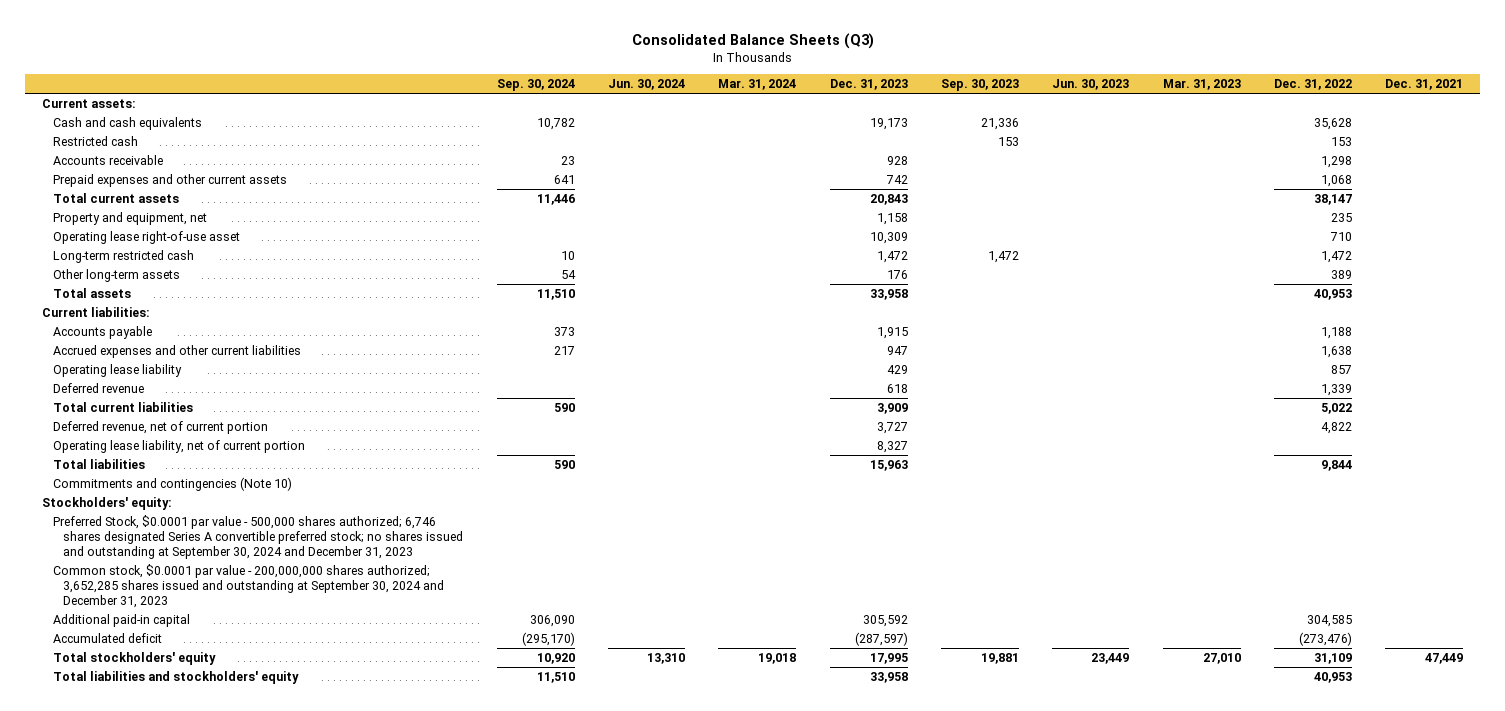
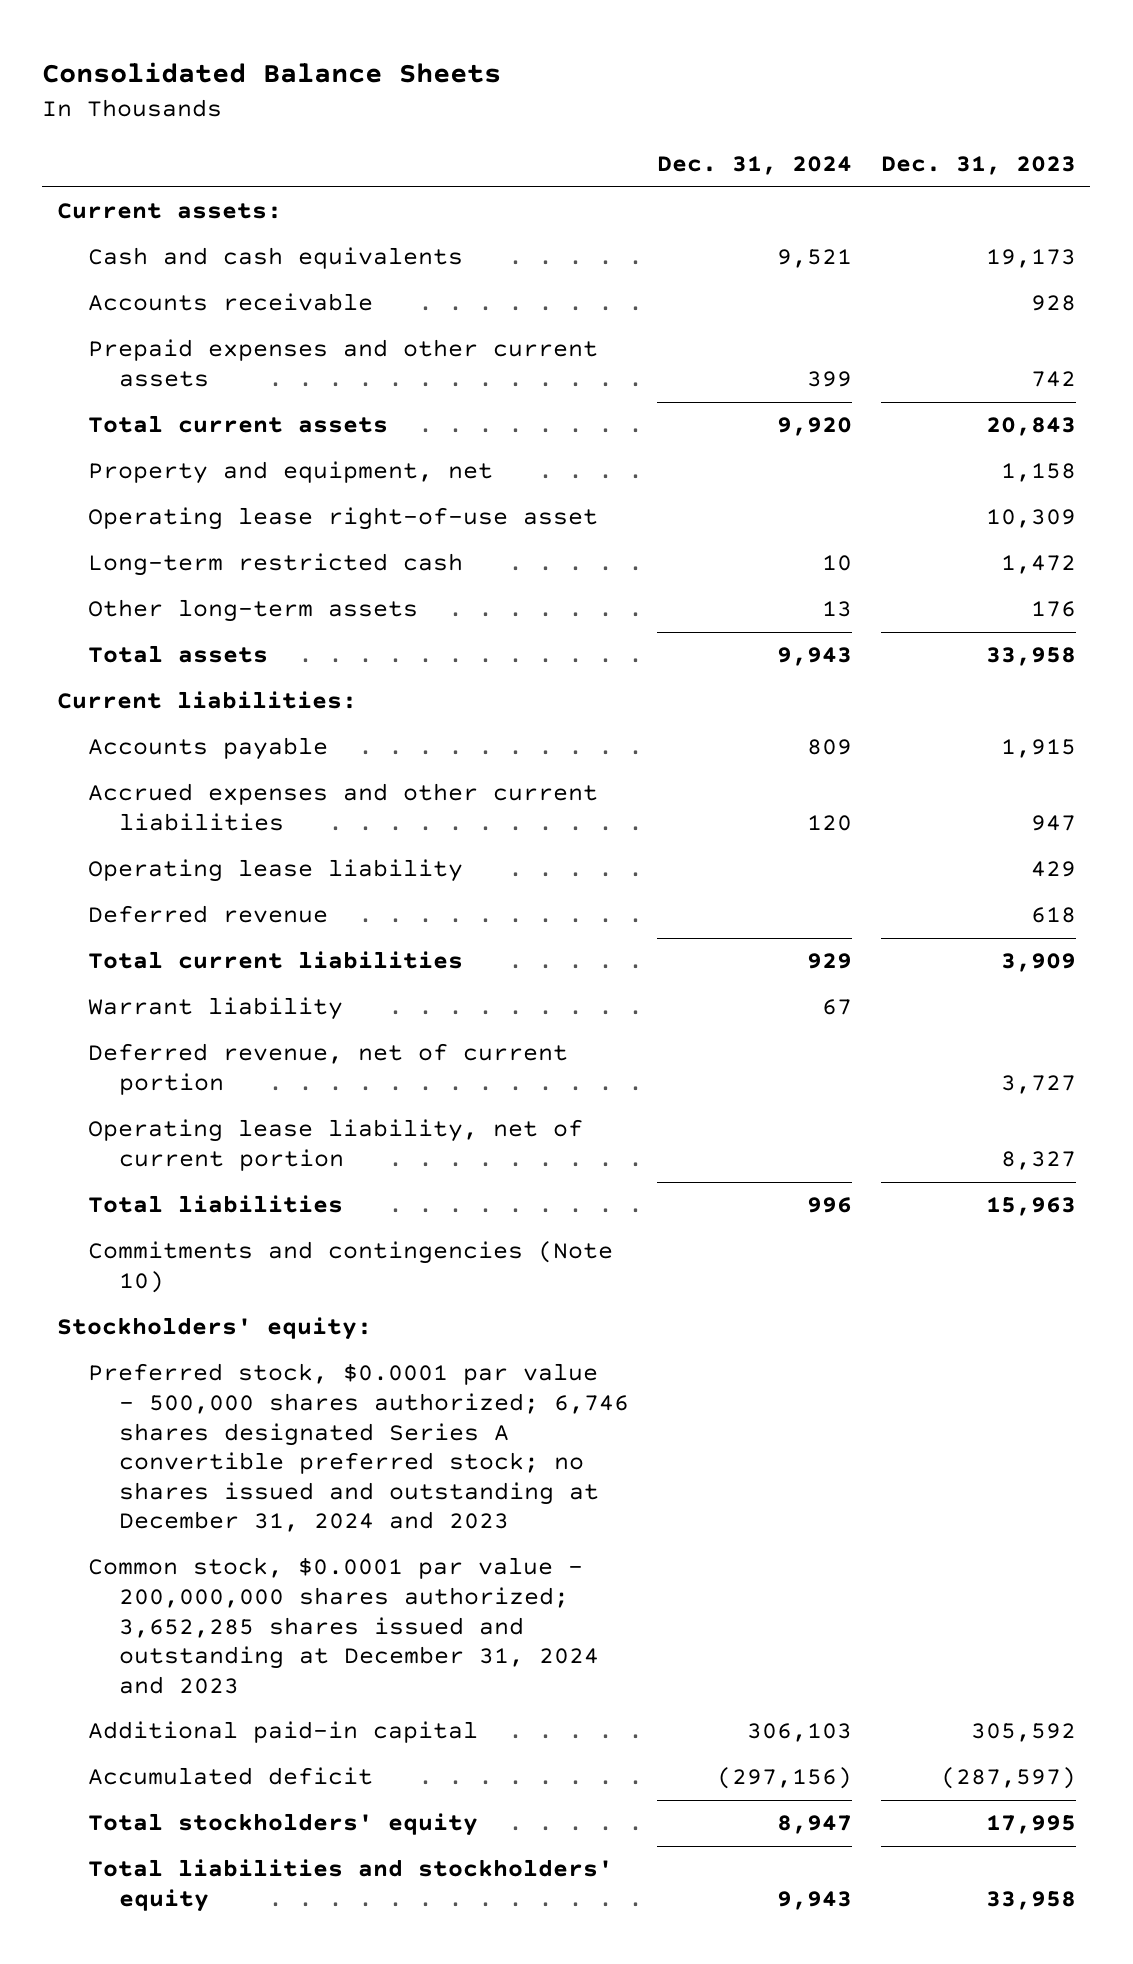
[631,32,874,49] Consolidated Balance Sheets (Q3) -> [42,61,502,83] Consolidated Balance Sheets
[496,79,575,92] Sep. 30, 2024 -> none
[608,79,686,91] Jun. 30, 2024 -> none
[718,79,797,91] Mar. 31, 2024 -> none
[941,79,1020,92] Sep. 30, 2023 -> none
[1052,79,1130,91] Jun. 30, 2023 -> none
[1162,79,1241,91] Mar. 31, 2023 -> none
[1274,79,1353,91] Dec. 31, 2022 -> none
[1385,79,1464,91] Dec. 31, 2021 -> none
none -> [657,156,853,176] Dec. 31, 2024
[52,135,138,146] Restricted cash -> none
none -> [87,997,343,1021] Warrant liability
[52,514,464,559] Preferred Stock, $0.0001 par value - 500,000 shares authorized; 6,746 shares designated Series A convertible preferred stock; no shares issued and outstanding at September 30, 2024 and December 31, 2023 -> [87,1363,629,1533] Preferred stock, $0.0001 par value - 500,000 shares authorized; 6,746 shares designated Series A convertible preferred stock; no shares issued and outstanding at December 31, 2024 and 2023
[52,563,445,608] Common stock, $0.0001 par value - 200,000,000 shares authorized; 3,652,285 shares issued and outstanding at September 30, 2024 and December 31, 2023 -> [87,1557,599,1694] Common stock, $0.0001 par value - 200,000,000 shares authorized; 3,652,285 shares issued and outstanding at December 31, 2024 and 2023

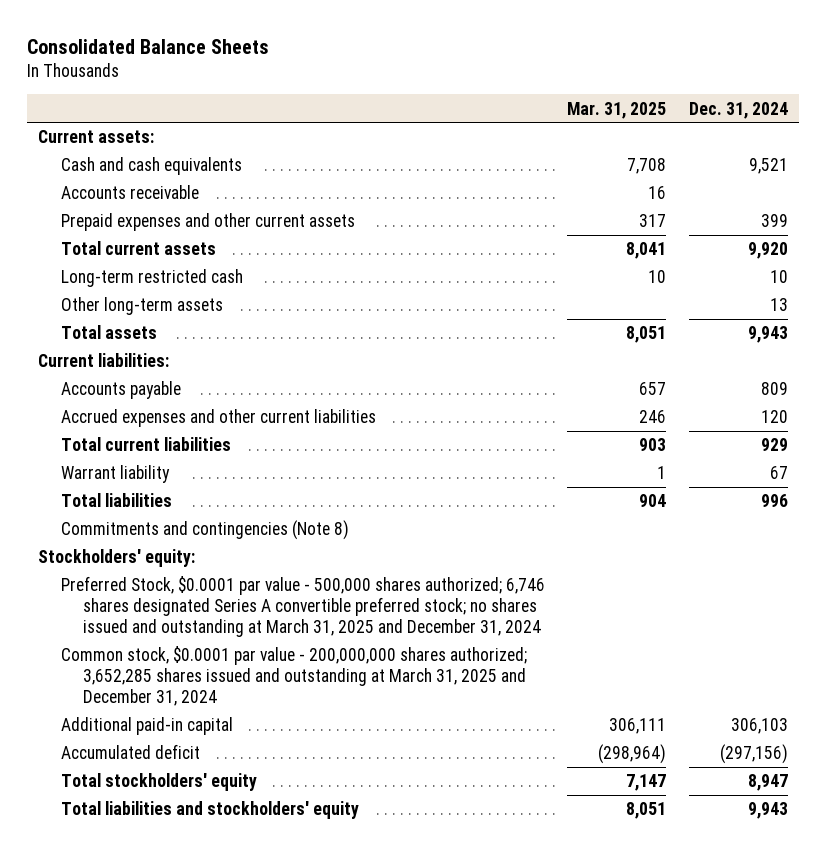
[881,156,1077,176] Dec. 31, 2023 -> none
none -> [567,101,667,119] Mar. 31, 2025
[87,461,493,485] Property and equipment, net -> none
[87,507,598,531] Operating lease right-of-use asset -> none
[87,859,463,883] Operating lease liability -> none
[87,905,328,924] Deferred revenue -> none
[87,1043,568,1095] Deferred revenue, net of current portion -> none
[87,1119,583,1171] Operating lease liability, net of current portion -> none
[87,1241,613,1293] Commitments and contingencies (Note 10) -> [60,520,349,541] Commitments and contingencies (Note 8)
[87,1363,629,1533] Preferred stock, $0.0001 par value - 500,000 shares authorized; 6,746 shares designated Series A convertible preferred stock; no shares issued and outstanding at December 31, 2024 and 2023 -> [60,576,545,638] Preferred Stock, $0.0001 par value - 500,000 shares authorized; 6,746 shares designated Series A convertible preferred stock; no shares issued and outstanding at March 31, 2025 and December 31, 2024
[87,1557,599,1694] Common stock, $0.0001 par value - 200,000,000 shares authorized; 3,652,285 shares issued and outstanding at December 31, 2024 and 2023 -> [60,646,527,707] Common stock, $0.0001 par value - 200,000,000 shares authorized; 3,652,285 shares issued and outstanding at March 31, 2025 and December 31, 2024

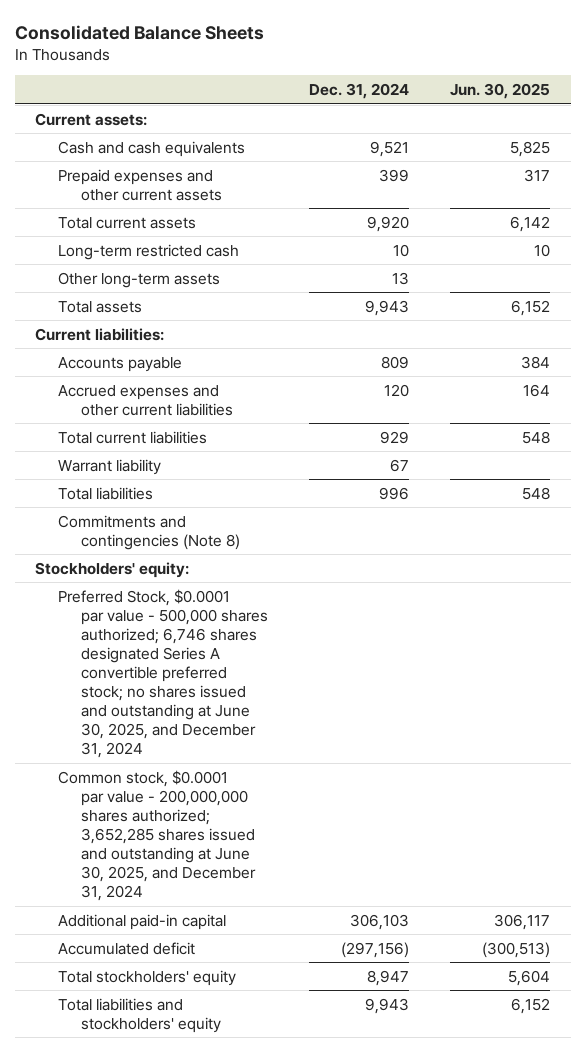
[567,101,667,119] Mar. 31, 2025 -> none
none -> [450,82,551,99] Jun. 30, 2025
[60,185,199,200] Accounts receivable -> none
[60,576,545,638] Preferred Stock, $0.0001 par value - 500,000 shares authorized; 6,746 shares designated Series A convertible preferred stock; no shares issued and outstanding at March 31, 2025 and December 31, 2024 -> [58,588,269,759] Preferred Stock, $0.0001 par value - 500,000 shares authorized; 6,746 shares designated Series A convertible preferred stock; no shares issued and outstanding at June 30, 2025, and December 31, 2024
[60,646,527,707] Common stock, $0.0001 par value - 200,000,000 shares authorized; 3,652,285 shares issued and outstanding at March 31, 2025 and December 31, 2024 -> [58,769,257,901] Common stock, $0.0001 par value - 200,000,000 shares authorized; 3,652,285 shares issued and outstanding at June 30, 2025, and December 31, 2024

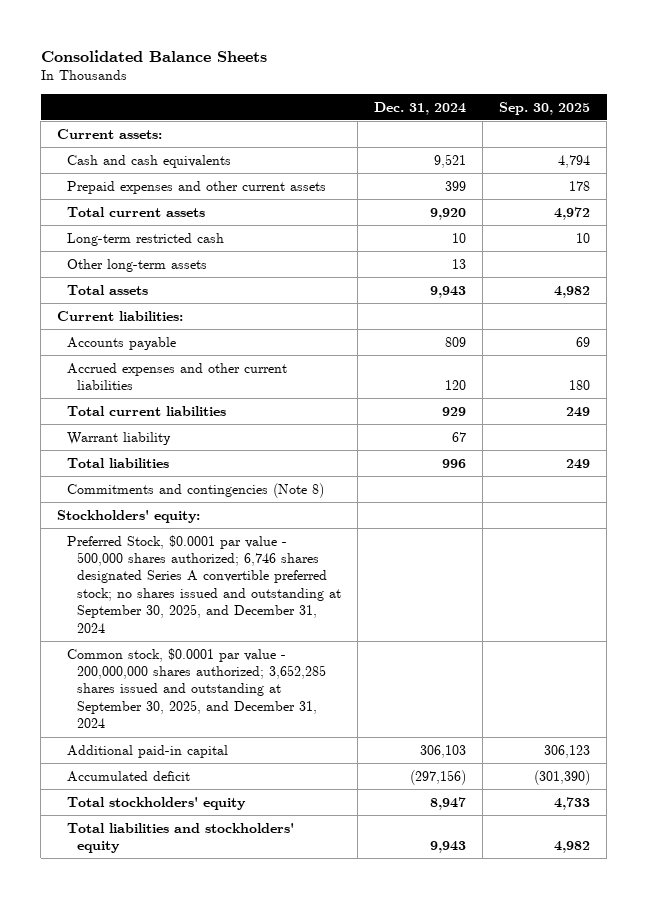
[450,82,551,99] Jun. 30, 2025 -> none
none -> [499,101,591,115] Sep. 30, 2025
[58,588,269,759] Preferred Stock, $0.0001 par value - 500,000 shares authorized; 6,746 shares designated Series A convertible preferred stock; no shares issued and outstanding at June 30, 2025, and December 31, 2024 -> [67,534,342,633] Preferred Stock, $0.0001 par value - 500,000 shares authorized; 6,746 shares designated Series A convertible preferred stock; no shares issued and outstanding at September 30, 2025, and December 31, 2024
[58,769,257,901] Common stock, $0.0001 par value - 200,000,000 shares authorized; 3,652,285 shares issued and outstanding at June 30, 2025, and December 31, 2024 -> [67,647,327,729] Common stock, $0.0001 par value - 200,000,000 shares authorized; 3,652,285 shares issued and outstanding at September 30, 2025, and December 31, 2024

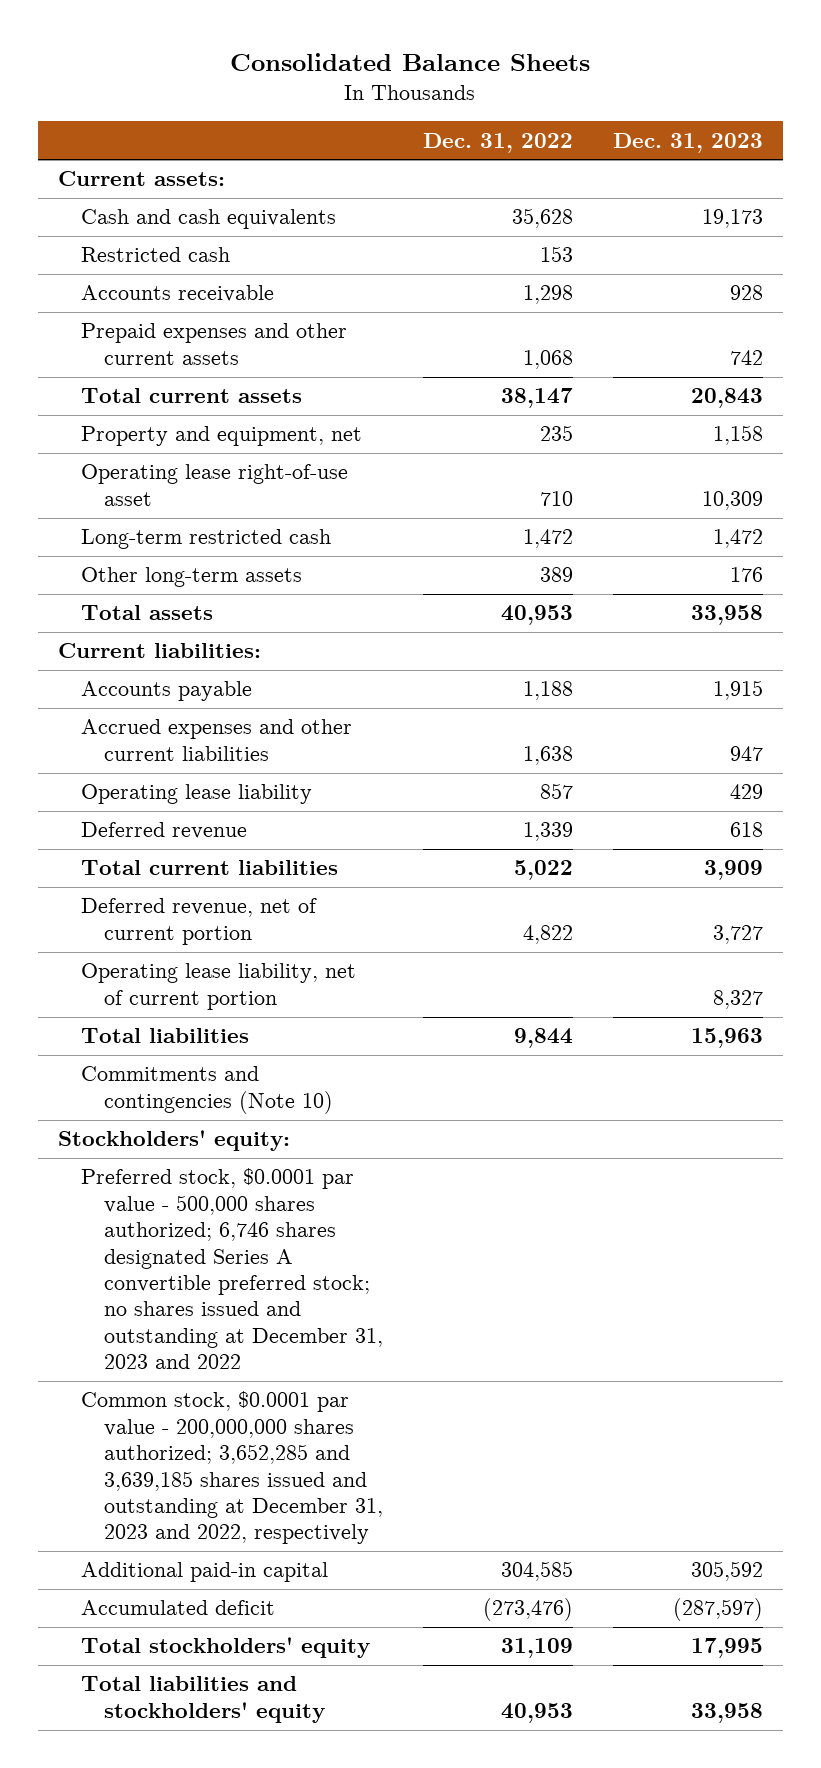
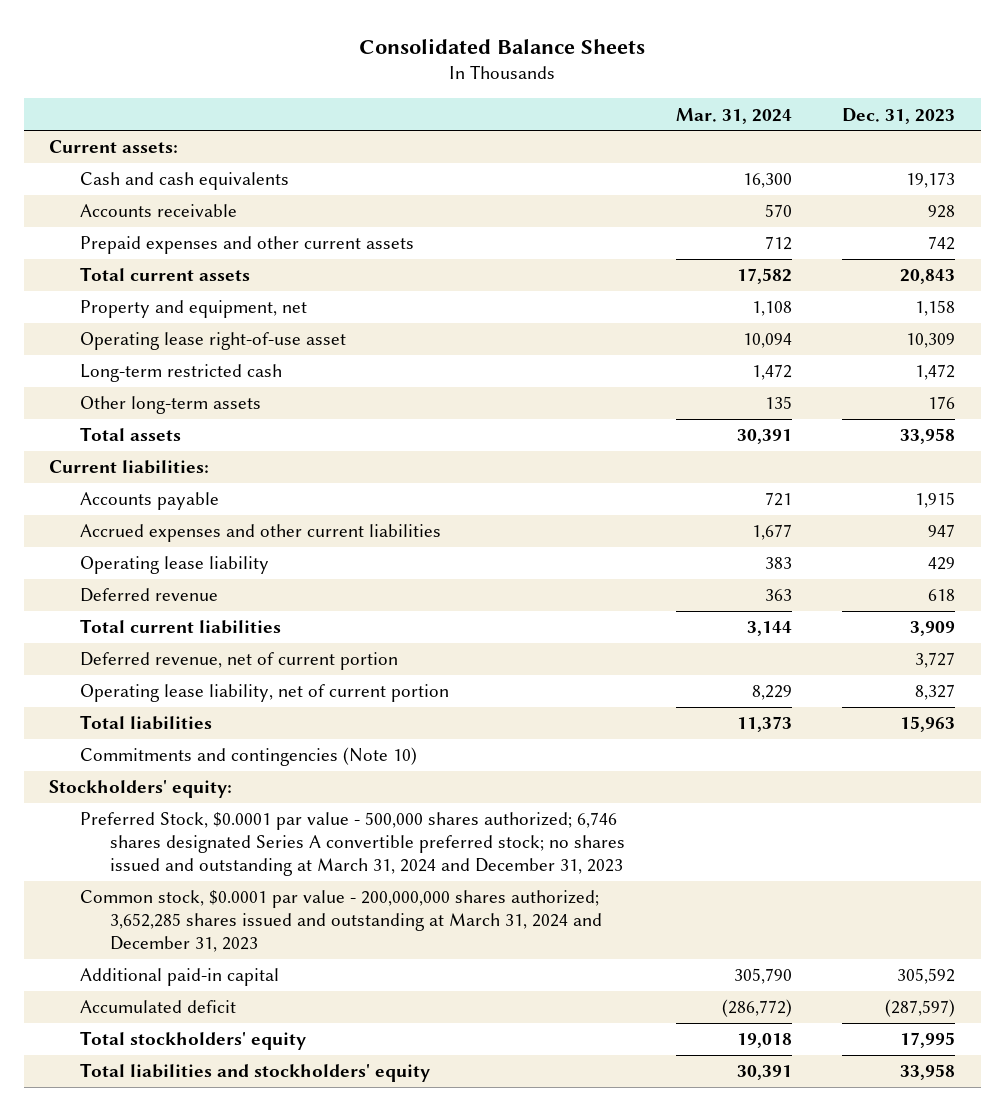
[422,132,573,153] Dec. 31, 2022 -> none
none -> [675,107,792,124] Mar. 31, 2024
[80,247,230,263] Restricted cash -> none
[80,1168,383,1370] Preferred stock, $0.0001 par value - 500,000 shares authorized; 6,746 shares designated Series A convertible preferred stock; no shares issued and outstanding at December 31, 2023 and 2022 -> [79,812,625,876] Preferred Stock, $0.0001 par value - 500,000 shares authorized; 6,746 shares designated Series A convertible preferred stock; no shares issued and outstanding at March 31, 2024 and December 31, 2023
[80,1391,383,1545] Common stock, $0.0001 par value - 200,000,000 shares authorized; 3,652,285 and 3,639,185 shares issued and outstanding at December 31, 2023 and 2022, respectively -> [79,890,602,952] Common stock, $0.0001 par value - 200,000,000 shares authorized; 3,652,285 shares issued and outstanding at March 31, 2024 and December 31, 2023

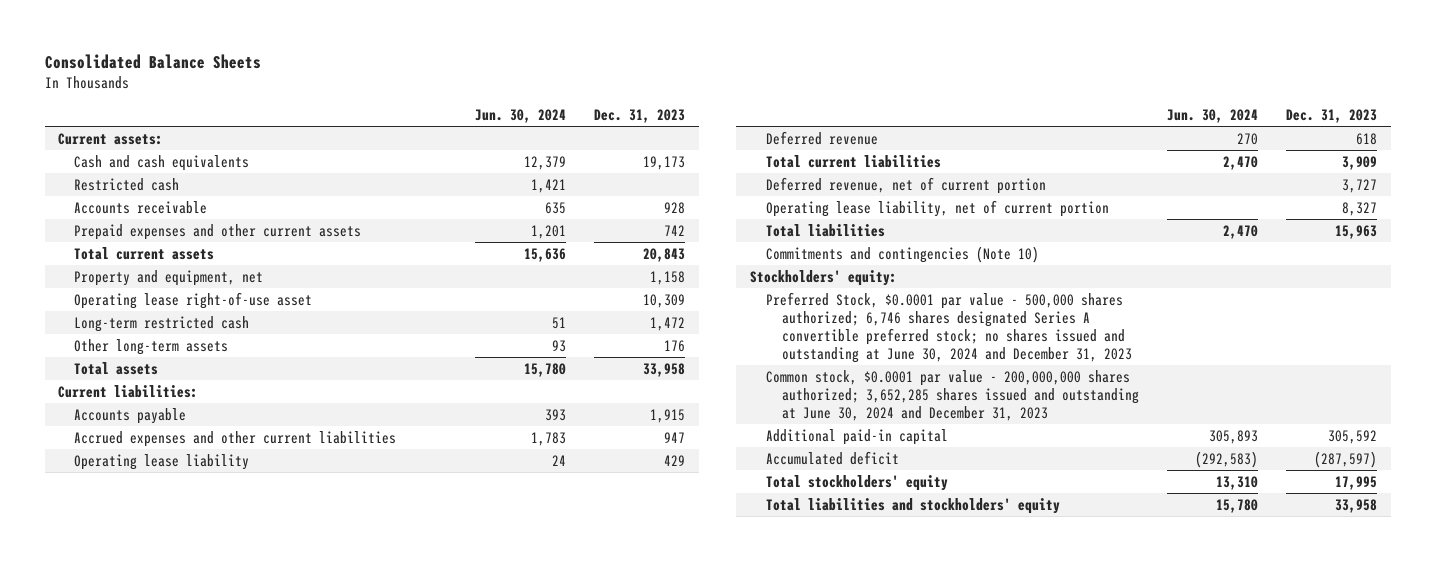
[675,107,792,124] Mar. 31, 2024 -> none
none -> [475,108,567,123] Jun. 30, 2024
none -> [74,177,180,191] Restricted cash
[79,812,625,876] Preferred Stock, $0.0001 par value - 500,000 shares authorized; 6,746 shares designated Series A convertible preferred stock; no shares issued and outstanding at March 31, 2024 and December 31, 2023 -> [766,291,1133,363] Preferred Stock, $0.0001 par value - 500,000 shares authorized; 6,746 shares designated Series A convertible preferred stock; no shares issued and outstanding at June 30, 2024 and December 31, 2023
[79,890,602,952] Common stock, $0.0001 par value - 200,000,000 shares authorized; 3,652,285 shares issued and outstanding at March 31, 2024 and December 31, 2023 -> [766,369,1140,421] Common stock, $0.0001 par value - 200,000,000 shares authorized; 3,652,285 shares issued and outstanding at June 30, 2024 and December 31, 2023

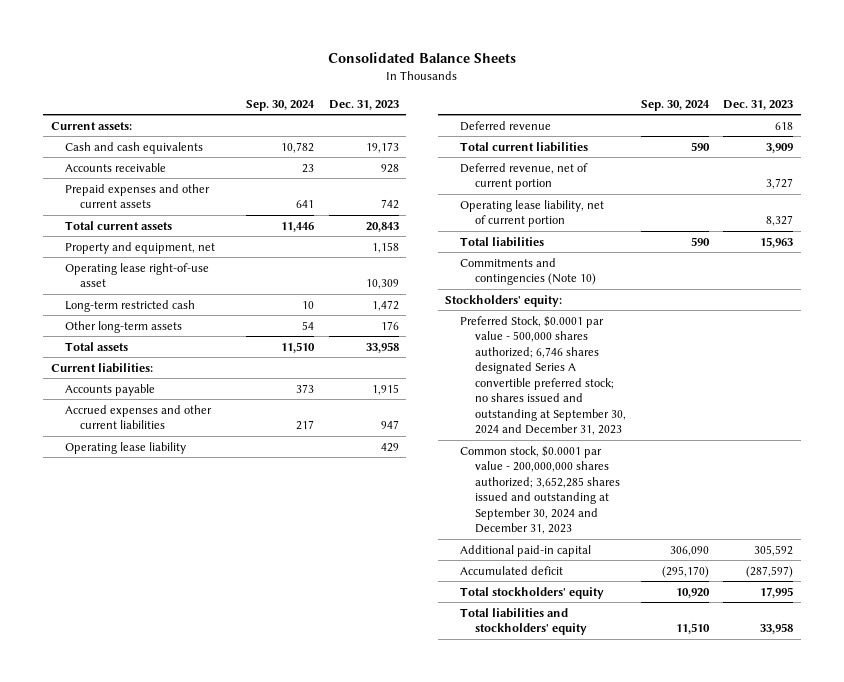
[475,108,567,123] Jun. 30, 2024 -> none
none -> [245,99,315,111] Sep. 30, 2024
[74,177,180,191] Restricted cash -> none
[766,291,1133,363] Preferred Stock, $0.0001 par value - 500,000 shares authorized; 6,746 shares designated Series A convertible preferred stock; no shares issued and outstanding at June 30, 2024 and December 31, 2023 -> [460,315,626,436] Preferred Stock, $0.0001 par value - 500,000 shares authorized; 6,746 shares designated Series A convertible preferred stock; no shares issued and outstanding at September 30, 2024 and December 31, 2023
[766,369,1140,421] Common stock, $0.0001 par value - 200,000,000 shares authorized; 3,652,285 shares issued and outstanding at June 30, 2024 and December 31, 2023 -> [460,445,620,535] Common stock, $0.0001 par value - 200,000,000 shares authorized; 3,652,285 shares issued and outstanding at September 30, 2024 and December 31, 2023

